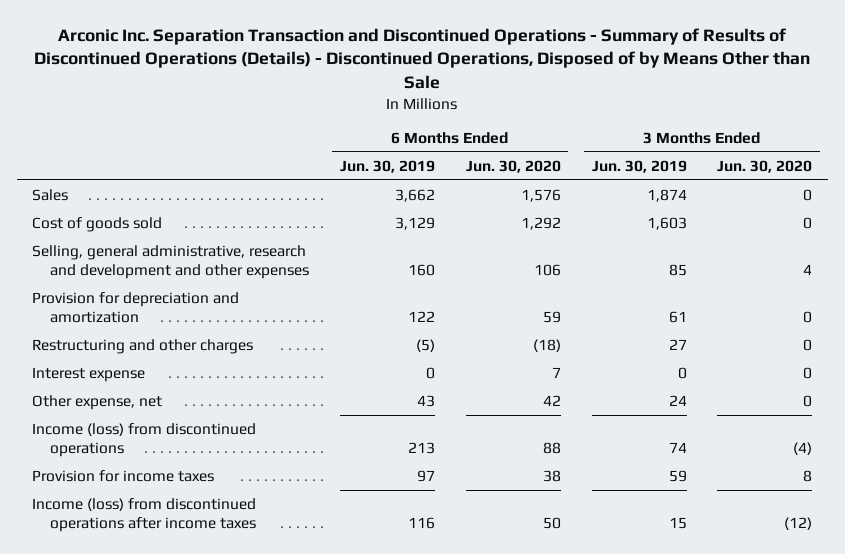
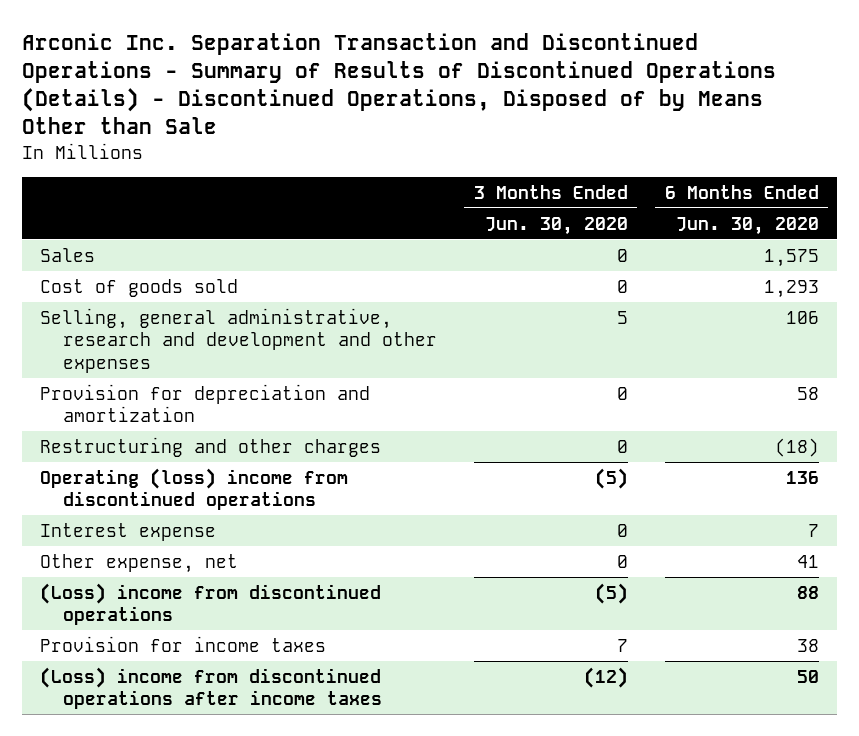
[339,159,435,173] Jun. 30, 2019 -> none
[591,159,687,173] Jun. 30, 2019 -> none
[520,188,561,202] 1,576 -> [763,248,819,267] 1,575
[520,216,561,230] 1,292 -> [763,279,819,298] 1,293
[803,263,813,275] 4 -> [616,310,628,324] 5
[542,310,561,323] 59 -> [796,386,819,400] 58
none -> [40,467,349,511] Operating (loss) income from discontinued operations
[542,394,561,406] 42 -> [796,554,819,568] 41
[32,422,257,457] Income (loss) from discontinued operations -> [40,582,382,626] (Loss) income from discontinued operations
[793,441,813,455] (4) -> [594,582,628,604] (5)
[803,469,813,482] 8 -> [616,638,628,652] 7
[32,497,257,532] Income (loss) from discontinued operations after income taxes -> [40,666,382,710] (Loss) income from discontinued operations after income taxes

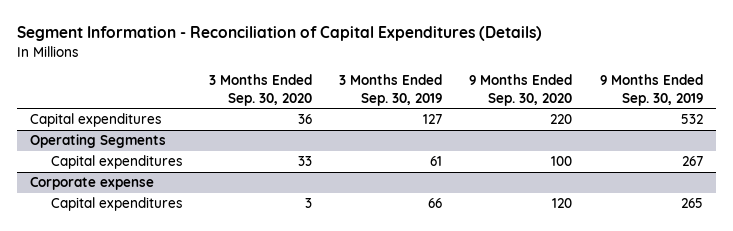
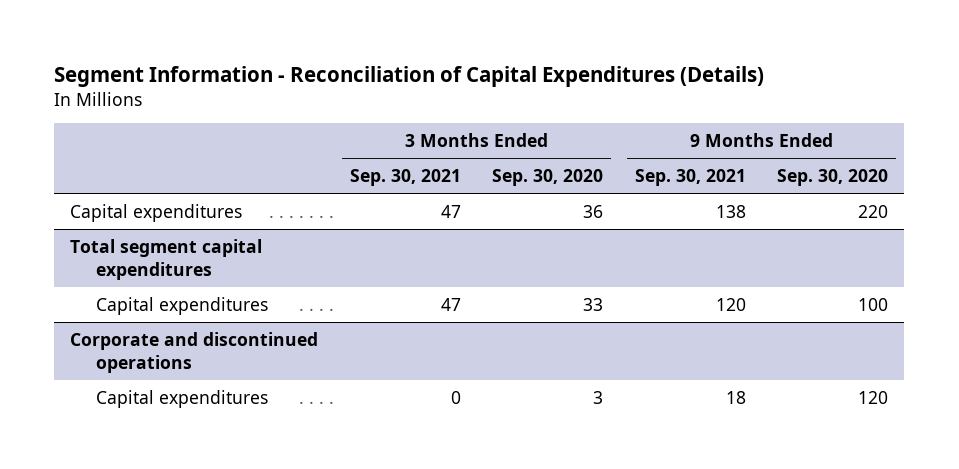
[339,74,443,106] 3 Months Ended Sep. 30, 2019 -> none
[599,74,703,106] 9 Months Ended Sep. 30, 2019 -> none
none -> [349,169,461,187] Sep. 30, 2021
none -> [634,169,746,187] Sep. 30, 2021
[30,134,167,149] Operating Segments -> [70,238,263,280] Total segment capital expenditures
[30,177,155,191] Corporate expense -> [70,331,319,373] Corporate and discontinued operations

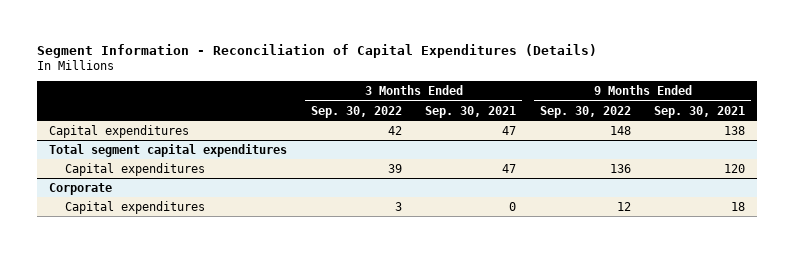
[492,169,604,187] Sep. 30, 2020 -> none
[777,169,889,187] Sep. 30, 2020 -> none
none -> [310,105,402,118] Sep. 30, 2022
none -> [539,105,631,118] Sep. 30, 2022
[70,331,319,373] Corporate and discontinued operations -> [49,182,113,195] Corporate

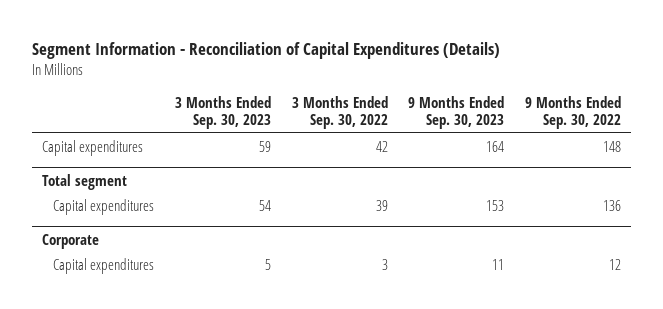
[425,105,517,118] Sep. 30, 2021 -> none
[654,105,746,118] Sep. 30, 2021 -> none
none -> [174,95,271,130] 3 Months Ended Sep. 30, 2023
none -> [408,95,505,130] 9 Months Ended Sep. 30, 2023
[49,143,288,157] Total segment capital expenditures -> [42,173,128,190] Total segment

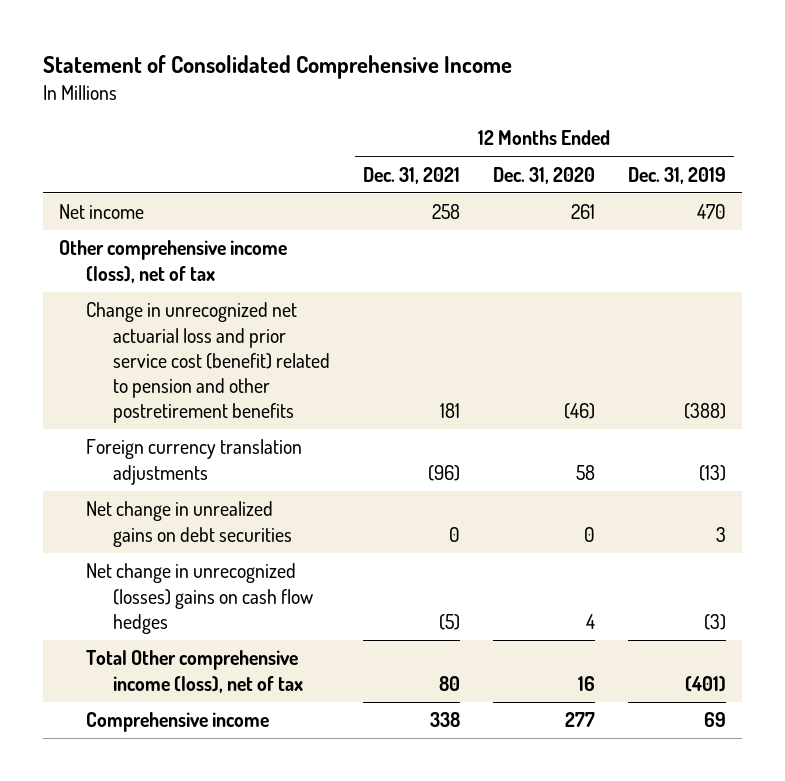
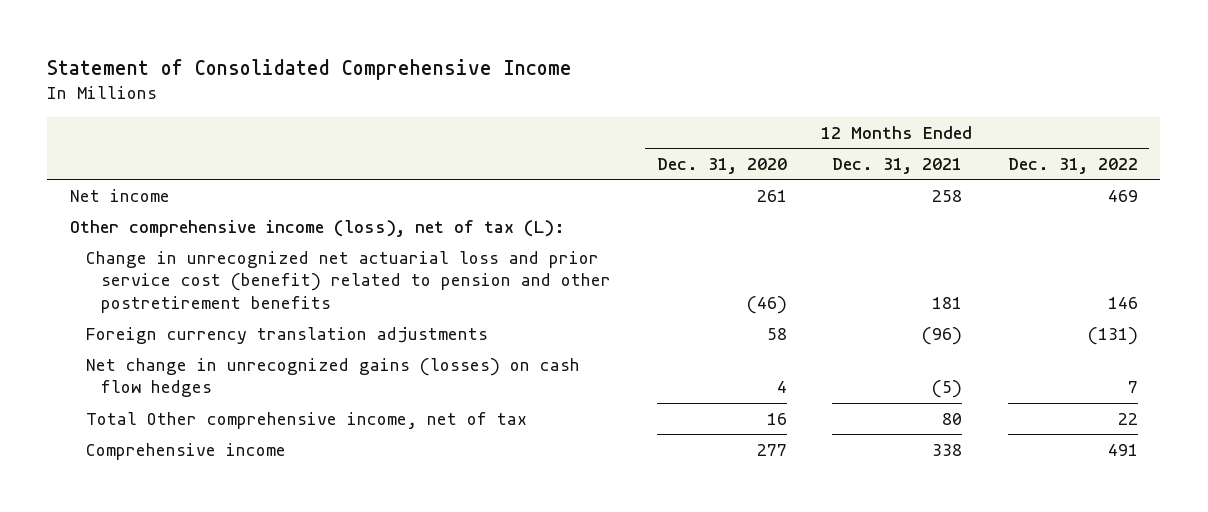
[627,166,726,184] Dec. 31, 2019 -> none
none -> [1007,157,1138,174] Dec. 31, 2022
[59,240,288,283] Other comprehensive income (loss), net of tax -> [69,219,565,237] Other comprehensive income (loss), net of tax (L):
[86,501,293,547] Net change in unrealized gains on debt securities -> none
[86,563,314,634] Net change in unrecognized (losses) gains on cash flow hedges -> [85,357,580,398] Net change in unrecognized gains (losses) on cash flow hedges
[86,650,304,693] Total Other comprehensive income (loss), net of tax -> [85,411,527,429] Total Other comprehensive income, net of tax

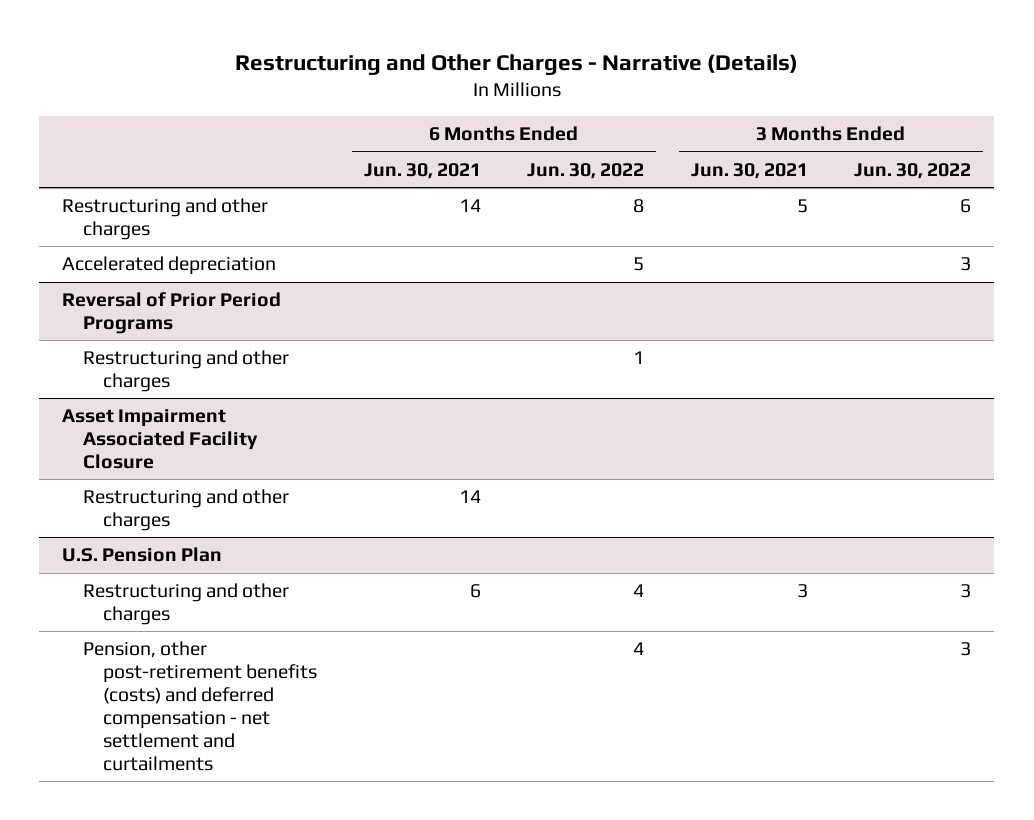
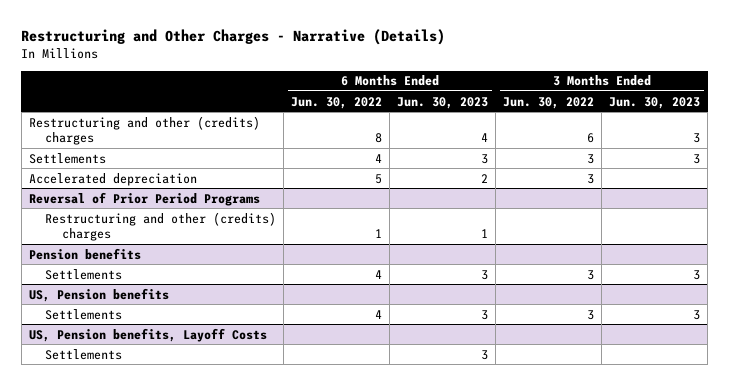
[363,162,481,179] Jun. 30, 2021 -> none
[690,162,808,179] Jun. 30, 2021 -> none
none -> [397,96,489,109] Jun. 30, 2023
none -> [609,96,701,109] Jun. 30, 2023
[62,198,269,241] Restructuring and other charges -> [28,115,260,145] Restructuring and other (credits) charges
none -> [28,152,106,164] Settlements
[62,409,258,469] Asset Impairment Associated Facility Closure -> none
[82,489,289,532] Restructuring and other charges -> none
[82,583,289,626] Restructuring and other charges -> none
[82,641,318,771] Pension, other post-retirement benefits (costs) and deferred compensation - net settlement and curtailments -> none
[82,350,289,393] Restructuring and other charges -> [45,211,277,241] Restructuring and other (credits) charges
[62,547,223,563] U.S. Pension Plan -> [28,247,141,260] Pension benefits
none -> [45,268,123,280] Settlements
none -> [28,287,169,302] US, Pension benefits
none -> [45,308,123,320] Settlements
none -> [28,327,267,342] US, Pension benefits, Layoff Costs
none -> [45,348,123,360] Settlements

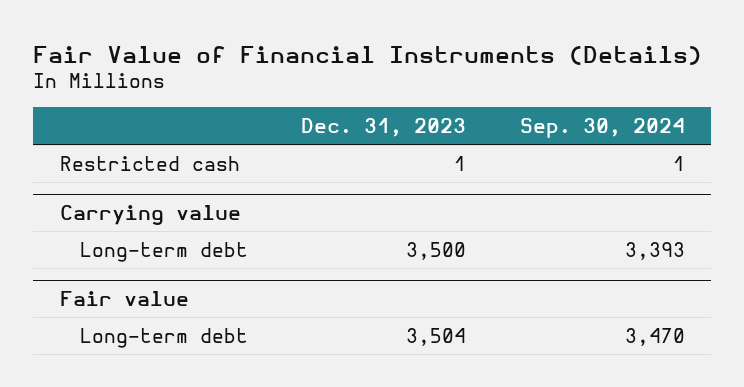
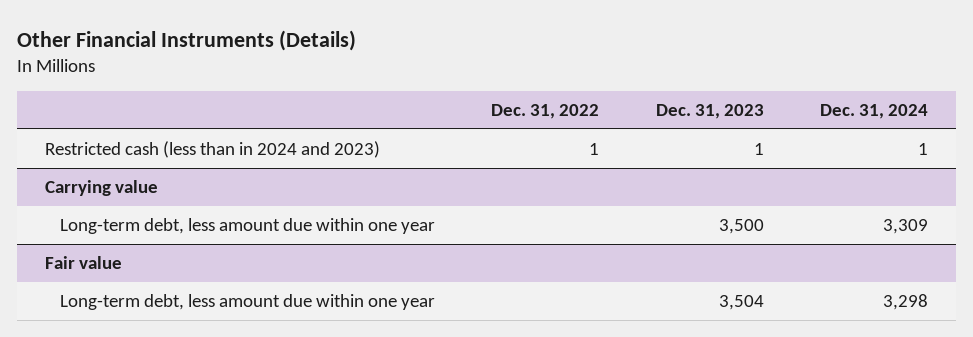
[32,45,702,65] Fair Value of Financial Instruments (Details) -> [16,29,356,51] Other Financial Instruments (Details)
[519,117,685,138] Sep. 30, 2024 -> none
none -> [491,104,600,120] Dec. 31, 2022
none -> [819,104,928,120] Dec. 31, 2024
[59,155,240,171] Restricted cash -> none
none -> [45,140,381,158] Restricted cash (less than in 2024 and 2023)
[80,241,249,262] Long-term debt -> [60,217,436,234] Long-term debt, less amount due within one year
[80,327,249,348] Long-term debt -> [60,293,436,310] Long-term debt, less amount due within one year

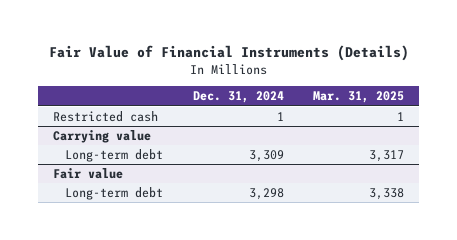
[16,29,356,51] Other Financial Instruments (Details) -> [48,45,409,62] Fair Value of Financial Instruments (Details)
[491,104,600,120] Dec. 31, 2022 -> none
[655,104,764,120] Dec. 31, 2023 -> none
none -> [313,91,405,104] Mar. 31, 2025
[45,140,381,158] Restricted cash (less than in 2024 and 2023) -> none
none -> [52,110,158,122] Restricted cash
[60,217,436,234] Long-term debt, less amount due within one year -> [64,148,163,162] Long-term debt
[60,293,436,310] Long-term debt, less amount due within one year -> [64,186,163,200] Long-term debt

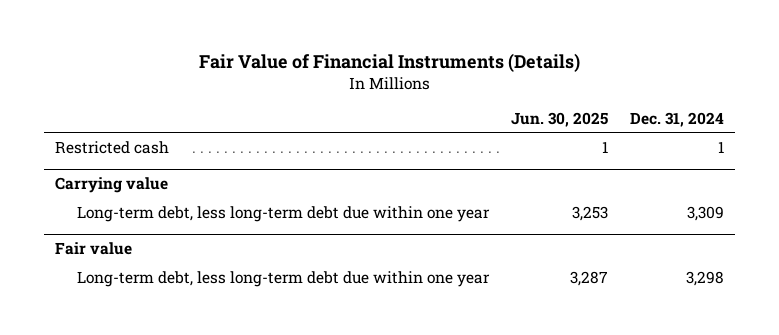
[313,91,405,104] Mar. 31, 2025 -> none
none -> [510,112,608,128] Jun. 30, 2025
[64,148,163,162] Long-term debt -> [76,205,490,222] Long-term debt, less long-term debt due within one year
[64,186,163,200] Long-term debt -> [76,270,490,287] Long-term debt, less long-term debt due within one year

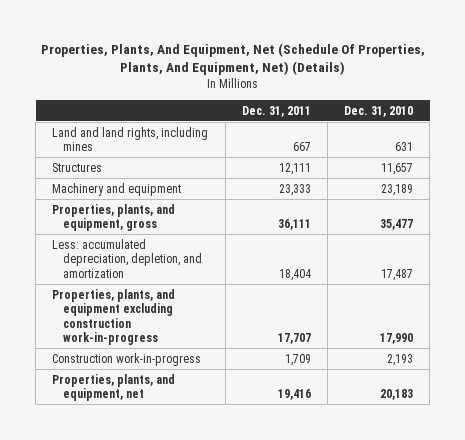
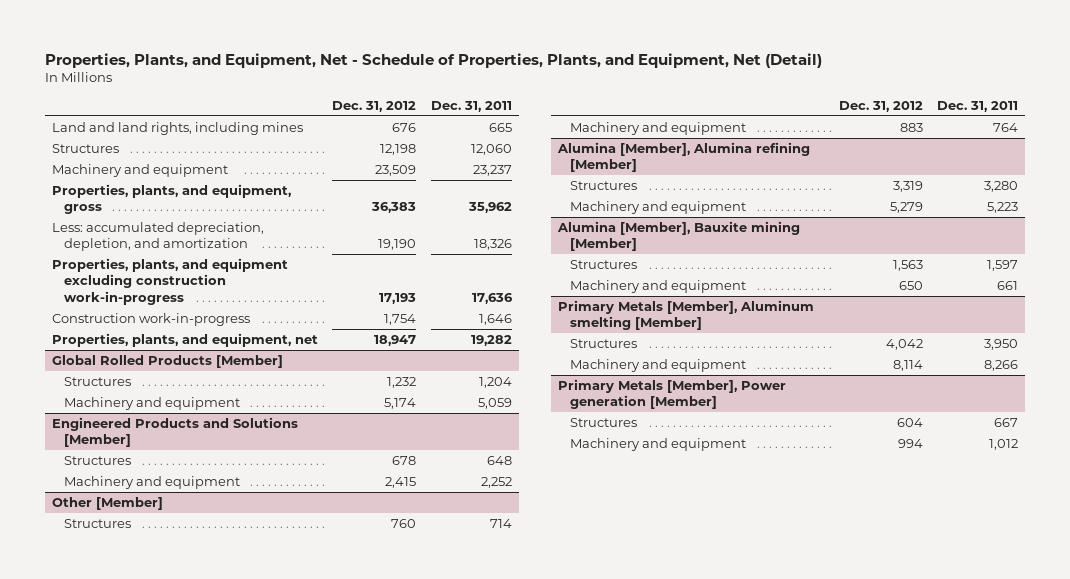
[40,43,425,76] Properties, Plants, And Equipment, Net (Schedule Of Properties, Plants, And Equipment, Net) (Details) -> [44,52,822,68] Properties, Plants, and Equipment, Net - Schedule of Properties, Plants, and Equipment, Net (Detail)
[344,105,414,117] Dec. 31, 2010 -> none
none -> [332,101,417,113] Dec. 31, 2012
[292,142,311,152] 667 -> [488,122,512,132] 665
[278,162,311,175] 12,111 -> [470,143,512,155] 12,060
[278,183,311,196] 23,333 -> [472,164,512,176] 23,237
[277,219,311,231] 36,111 -> [467,202,512,214] 35,962
[278,268,311,281] 18,404 -> [473,239,512,251] 18,326
[277,333,311,345] 17,707 -> [471,292,513,304] 17,636
[284,353,311,366] 1,709 -> [478,313,512,325] 1,646
[277,389,311,401] 19,416 -> [470,334,512,346] 19,282
none -> [52,354,284,368] Global Rolled Products [Member]
none -> [63,376,131,386] Structures
none -> [63,396,240,410] Machinery and equipment
none -> [52,416,299,448] Engineered Products and Solutions [Member]
none -> [63,455,131,465] Structures
none -> [63,475,240,489] Machinery and equipment
none -> [52,496,164,510] Other [Member]
none -> [63,518,131,528] Structures
none -> [569,121,746,135] Machinery and equipment
none -> [557,141,811,173] Alumina [Member], Alumina refining [Member]
none -> [569,180,637,190] Structures
none -> [569,200,746,214] Machinery and equipment
none -> [557,220,801,252] Alumina [Member], Bauxite mining [Member]
none -> [569,259,637,269] Structures
none -> [569,279,746,293] Machinery and equipment
none -> [558,299,815,331] Primary Metals [Member], Aluminum smelting [Member]
none -> [569,338,637,348] Structures
none -> [569,358,746,372] Machinery and equipment
none -> [558,378,787,410] Primary Metals [Member], Power generation [Member]
none -> [569,417,637,427] Structures
none -> [569,437,746,451] Machinery and equipment

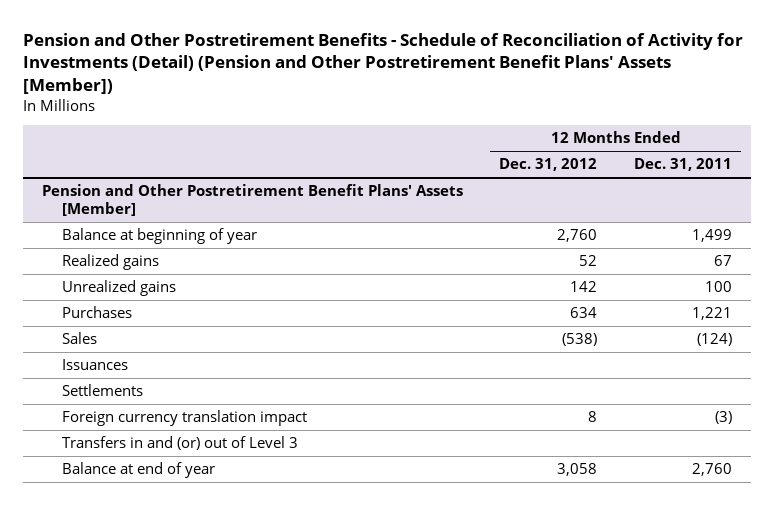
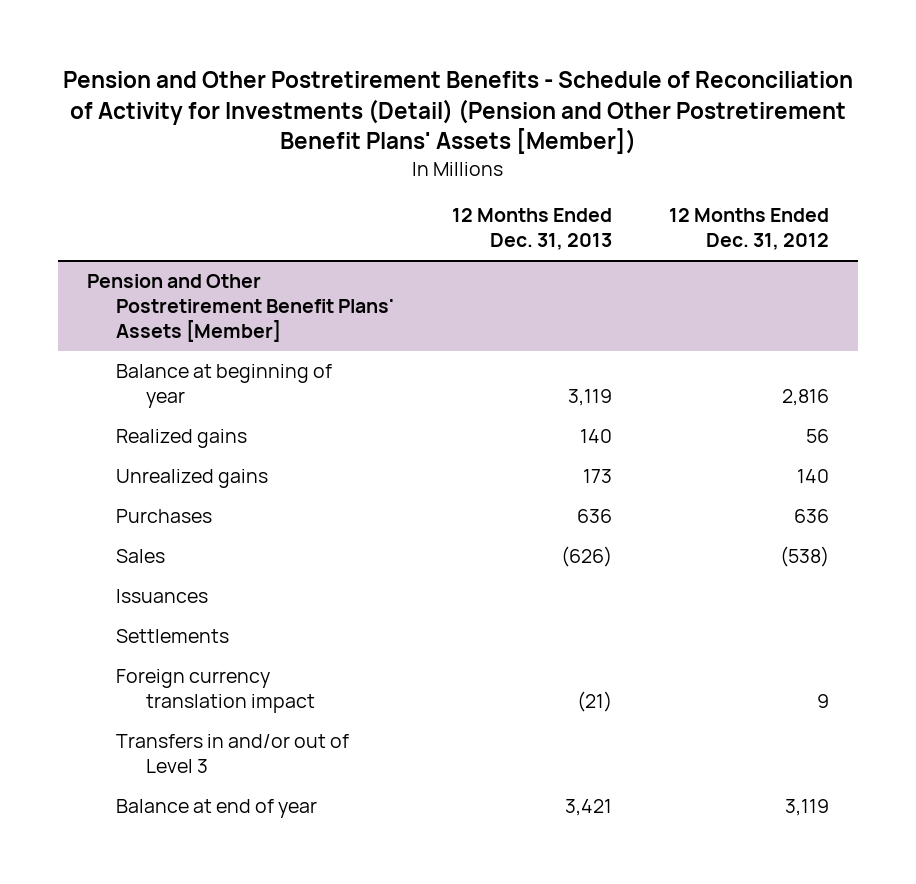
[634,158,733,172] Dec. 31, 2011 -> none
none -> [451,208,612,251] 12 Months Ended Dec. 31, 2013
[557,229,598,243] 2,760 -> [782,389,830,407] 2,816
[579,255,598,267] 52 -> [806,429,830,444] 56
[570,281,598,293] 142 -> [797,469,830,484] 140
[570,307,598,319] 634 -> [794,509,830,524] 636
[588,411,598,423] 8 -> [817,694,830,709] 9
[61,436,298,451] Transfers in and (or) out of Level 3 -> [116,734,350,774] Transfers in and/or out of Level 3
[557,463,598,477] 3,058 -> [785,799,830,817] 3,119

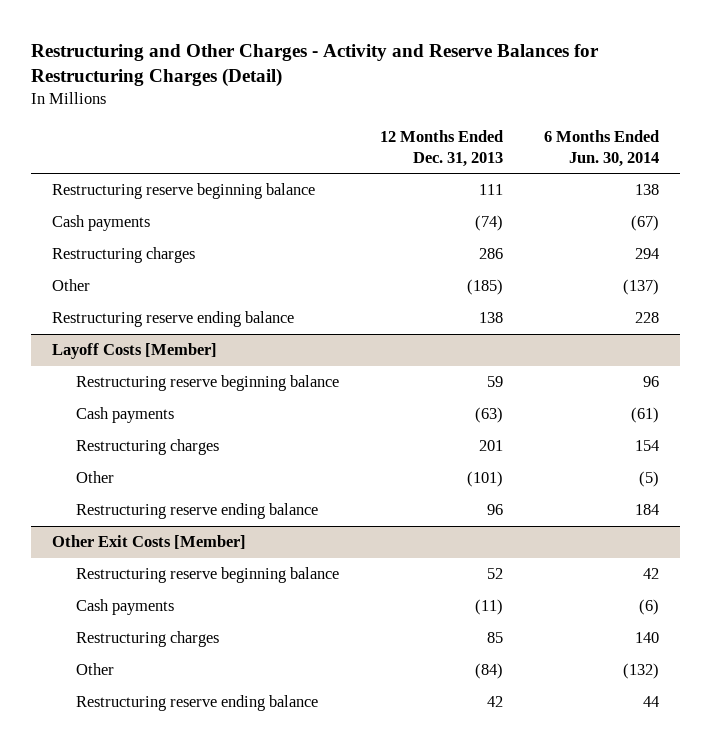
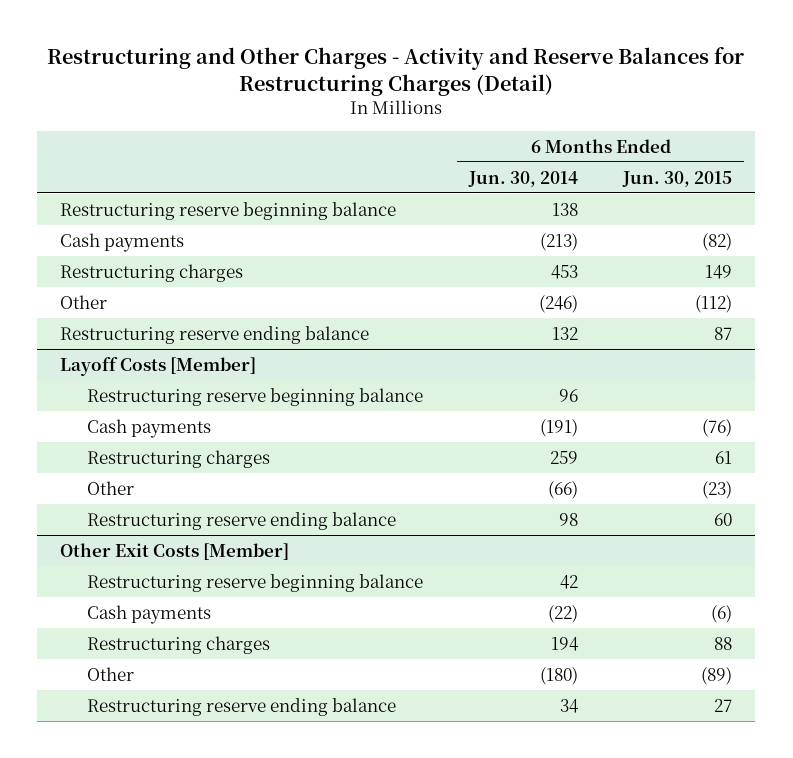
[380,129,504,167] 12 Months Ended Dec. 31, 2013 -> none
none -> [622,170,733,187] Jun. 30, 2015
[631,215,660,232] (67) -> [539,232,578,251] (213)
[635,248,660,260] 294 -> [550,264,578,279] 453
[623,279,660,296] (137) -> [538,294,578,313] (246)
[635,312,660,324] 228 -> [551,326,578,340] 132
[631,407,660,424] (61) -> [539,418,578,437] (191)
[635,440,660,452] 154 -> [549,450,578,464] 259
[639,471,660,488] (5) -> [547,480,578,499] (66)
[635,504,660,516] 184 -> [558,512,578,526] 98
[639,599,660,616] (6) -> [547,604,578,623] (22)
[635,632,660,644] 140 -> [550,636,579,651] 194
[623,663,660,680] (132) -> [539,666,578,685] (180)
[643,696,660,708] 44 -> [559,698,579,713] 34

